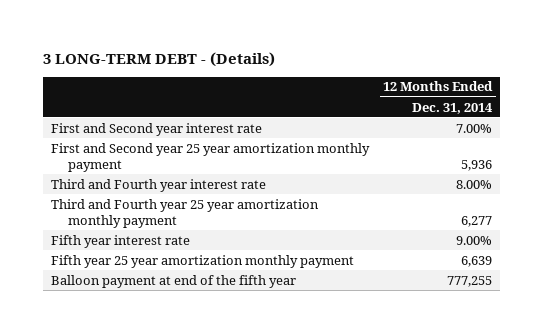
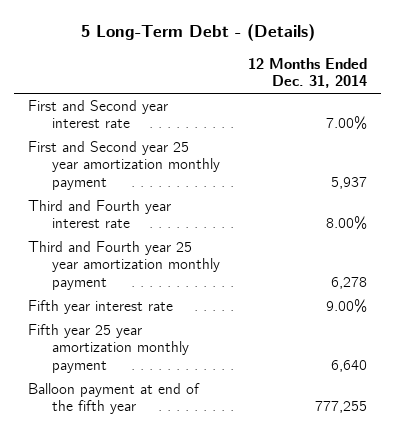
[43,51,276,67] 3 LONG-TERM DEBT - (Details) -> [80,24,315,42] 5 Long-Term Debt - (Details)
[461,159,493,171] 5,936 -> [331,176,368,189] 5,937
[461,215,493,227] 6,277 -> [331,276,368,289] 6,278
[461,255,493,267] 6,639 -> [331,359,368,372] 6,640

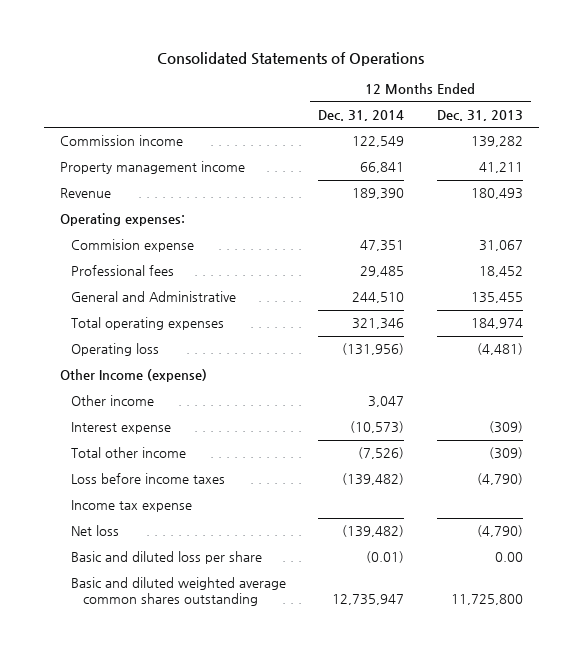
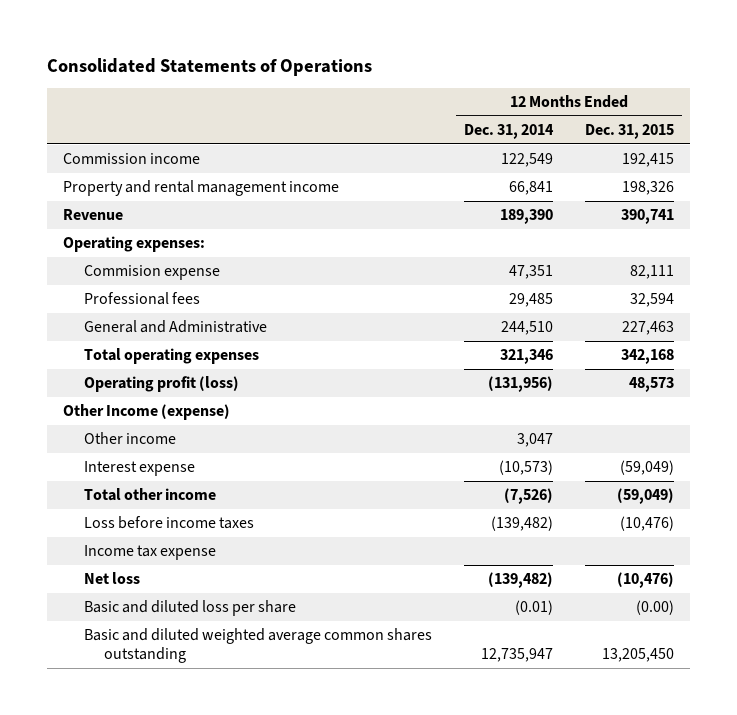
[436,109,523,121] Dec. 31, 2013 -> none
none -> [585,124,675,140] Dec. 31, 2015
[59,161,245,175] Property management income -> [63,180,340,197] Property and rental management income
[71,343,160,357] Operating loss -> [83,376,239,393] Operating profit (loss)

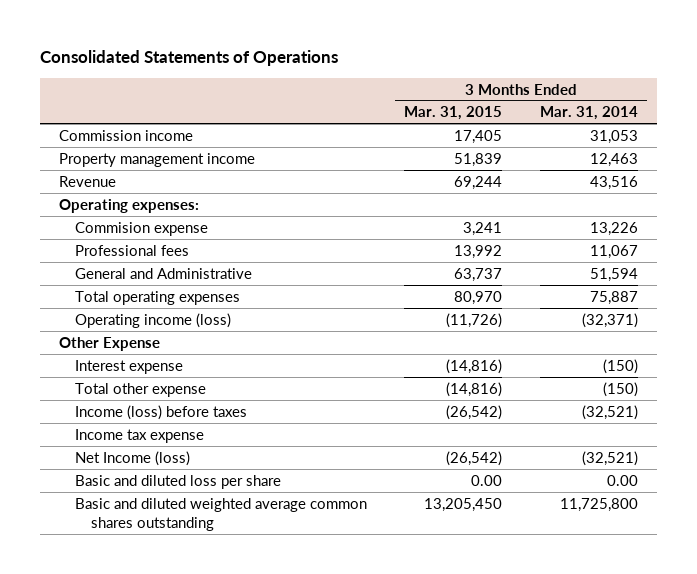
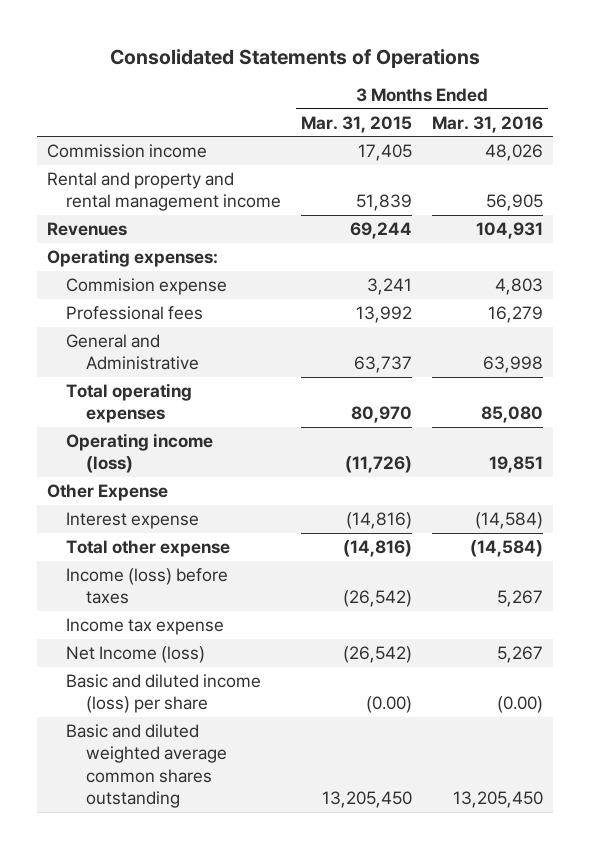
[540,106,639,121] Mar. 31, 2014 -> none
none -> [432,115,544,133] Mar. 31, 2016
[58,152,255,167] Property management income -> [46,171,282,212] Rental and property and rental management income
[58,175,116,187] Revenue -> [46,221,127,236] Revenues
[74,474,281,489] Basic and diluted loss per share -> [66,673,262,714] Basic and diluted income (loss) per share
[471,474,503,486] 0.00 -> [366,696,413,714] (0.00)

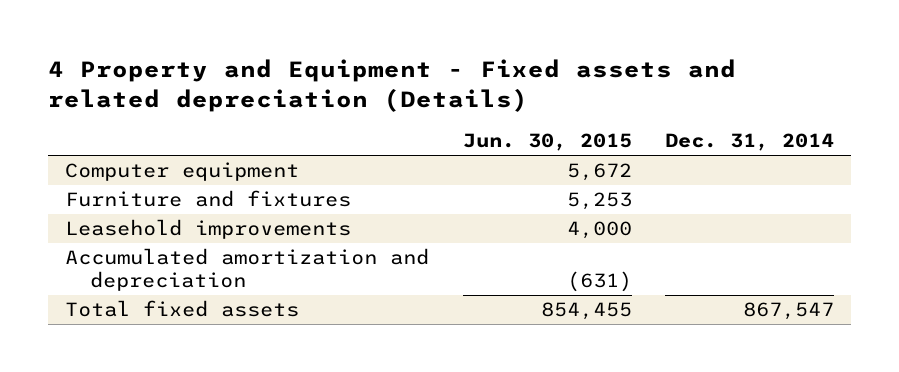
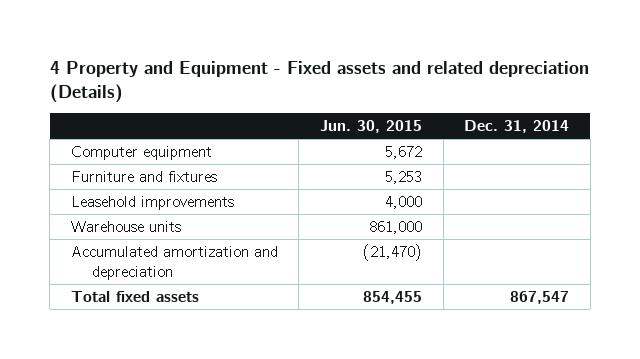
none -> [70,220,181,232] Warehouse units
[566,271,632,293] (631) -> [362,243,422,261] (21,470)

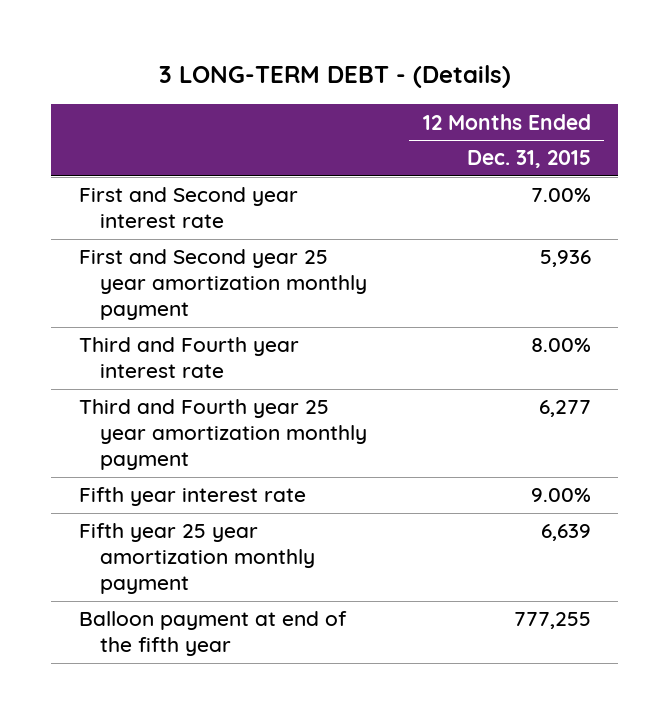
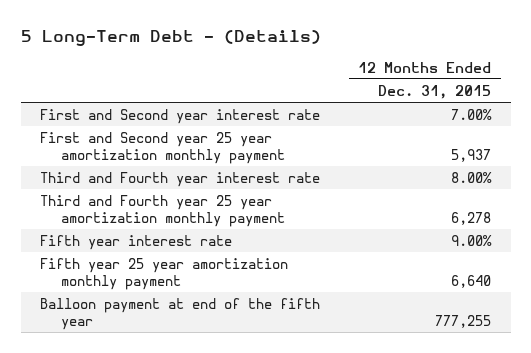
[158,65,511,89] 3 LONG-TERM DEBT - (Details) -> [20,29,321,46] 5 Long-Term Debt - (Details)
[539,250,591,268] 5,936 -> [451,148,492,162] 5,937
[538,400,591,418] 6,277 -> [451,211,492,225] 6,278
[540,524,591,542] 6,639 -> [451,274,492,288] 6,640

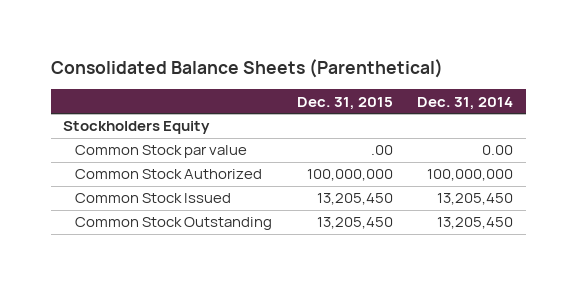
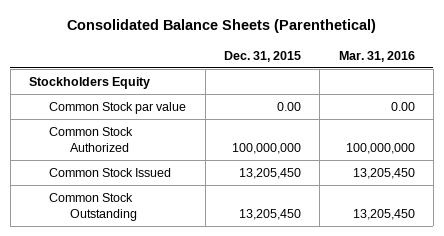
[417,96,514,110] Dec. 31, 2014 -> none
none -> [338,50,415,62] Mar. 31, 2016
[370,145,393,156] .00 -> [277,101,302,111] 0.00

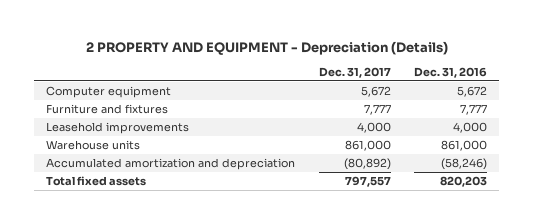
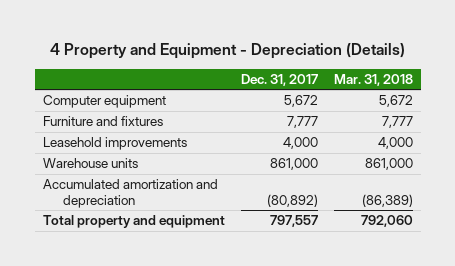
[85,40,448,55] 2 PROPERTY AND EQUIPMENT - Depreciation (Details) -> [49,43,405,60] 4 Property and Equipment - Depreciation (Details)
[414,66,488,78] Dec. 31, 2016 -> none
none -> [333,73,413,86] Mar. 31, 2018
[46,175,147,186] Total fixed assets -> [42,215,225,229] Total property and equipment

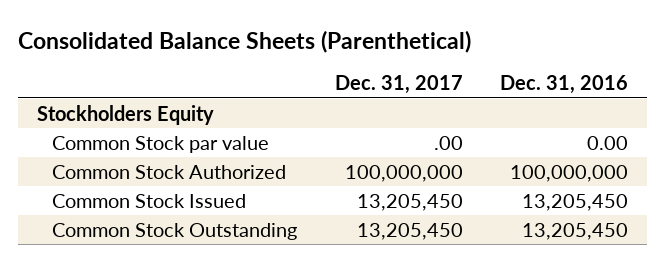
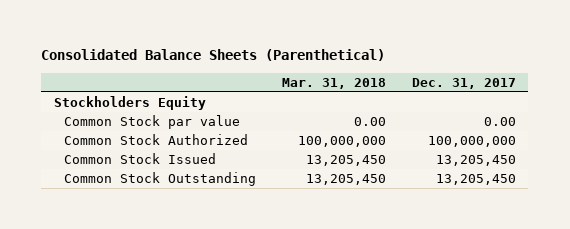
[500,74,629,94] Dec. 31, 2016 -> none
none -> [281,77,386,89] Mar. 31, 2018
[433,135,463,150] .00 -> [483,116,516,126] 0.00

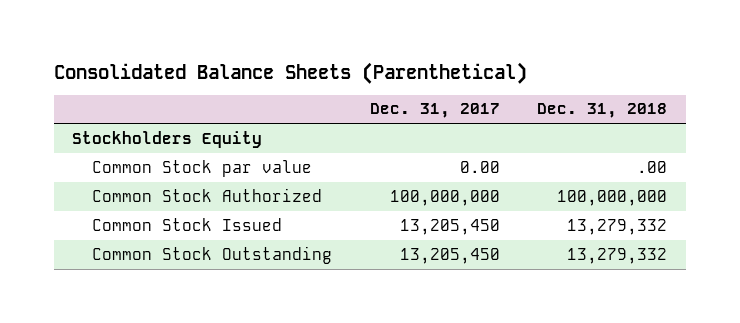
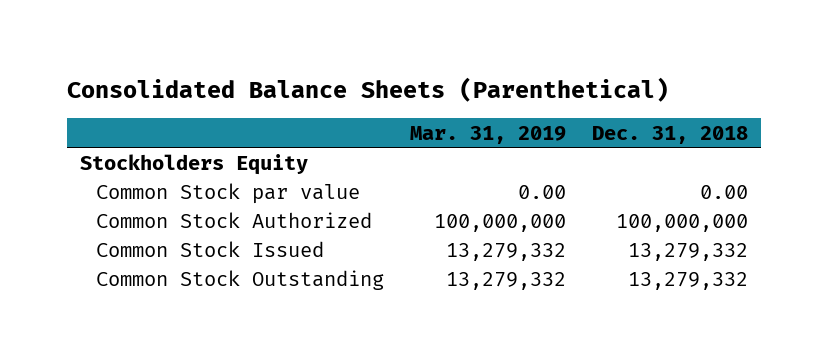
[369,103,500,119] Dec. 31, 2017 -> none
none -> [409,125,566,144] Mar. 31, 2019
[637,160,668,173] .00 -> [699,184,748,199] 0.00

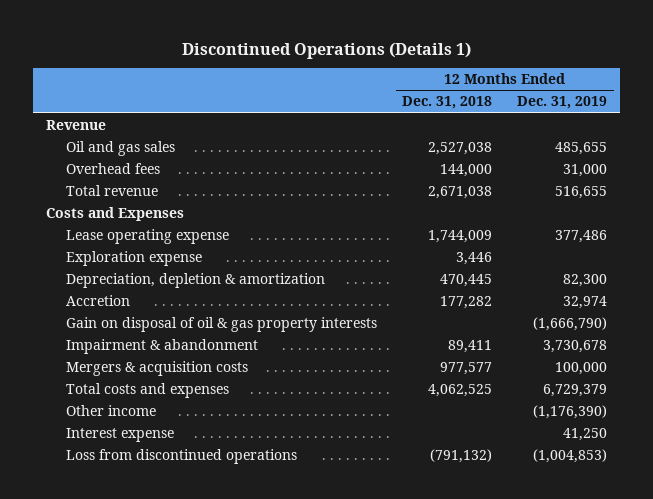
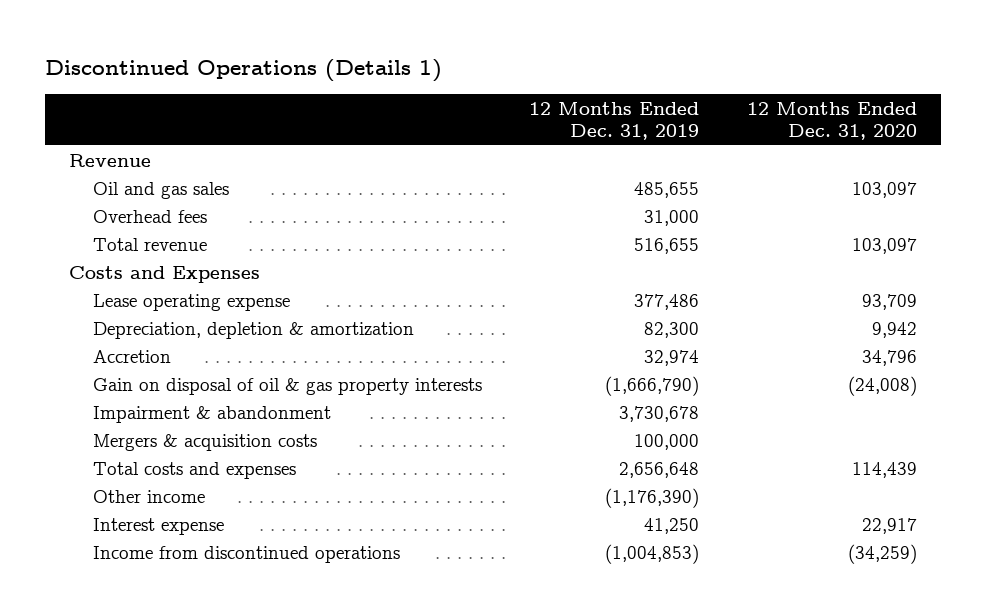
[402,96,493,110] Dec. 31, 2018 -> none
none -> [746,101,917,141] 12 Months Ended Dec. 31, 2020
[65,250,202,266] Exploration expense -> none
[543,383,608,397] 6,729,379 -> [619,461,700,478] 2,656,648
[65,448,297,464] Loss from discontinued operations -> [92,545,400,563] Income from discontinued operations

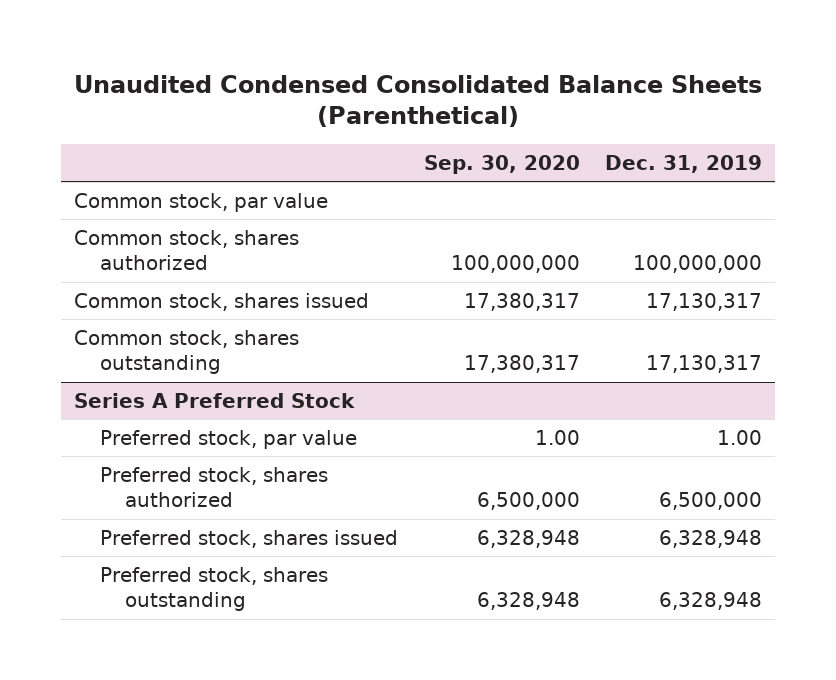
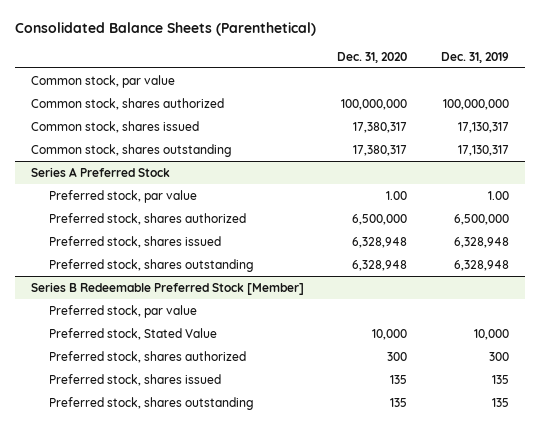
[74,74,763,127] Unaudited Condensed Consolidated Balance Sheets (Parenthetical) -> [14,22,316,37] Consolidated Balance Sheets (Parenthetical)
[423,155,580,175] Sep. 30, 2020 -> none
none -> [337,51,408,63] Dec. 31, 2020
none -> [31,281,305,295] Series B Redeemable Preferred Stock [Member]
none -> [48,304,197,318] Preferred stock, par value
none -> [48,327,217,340] Preferred stock, Stated Value
none -> [48,350,246,363] Preferred stock, shares authorized
none -> [48,373,221,386] Preferred stock, shares issued
none -> [48,396,254,410] Preferred stock, shares outstanding

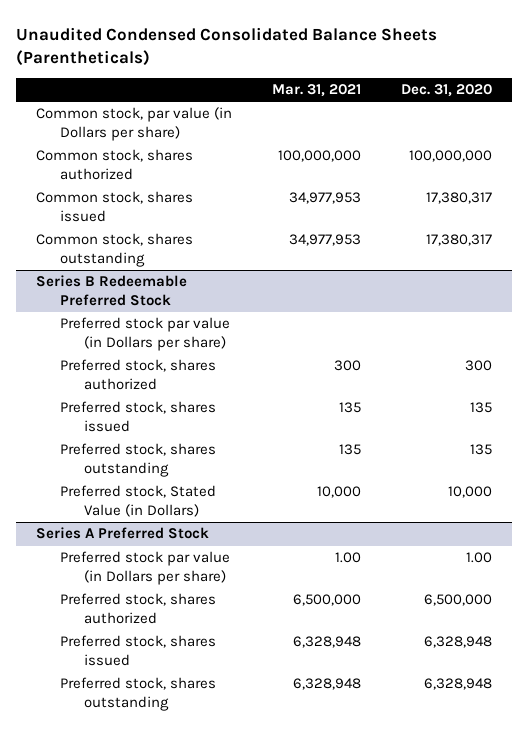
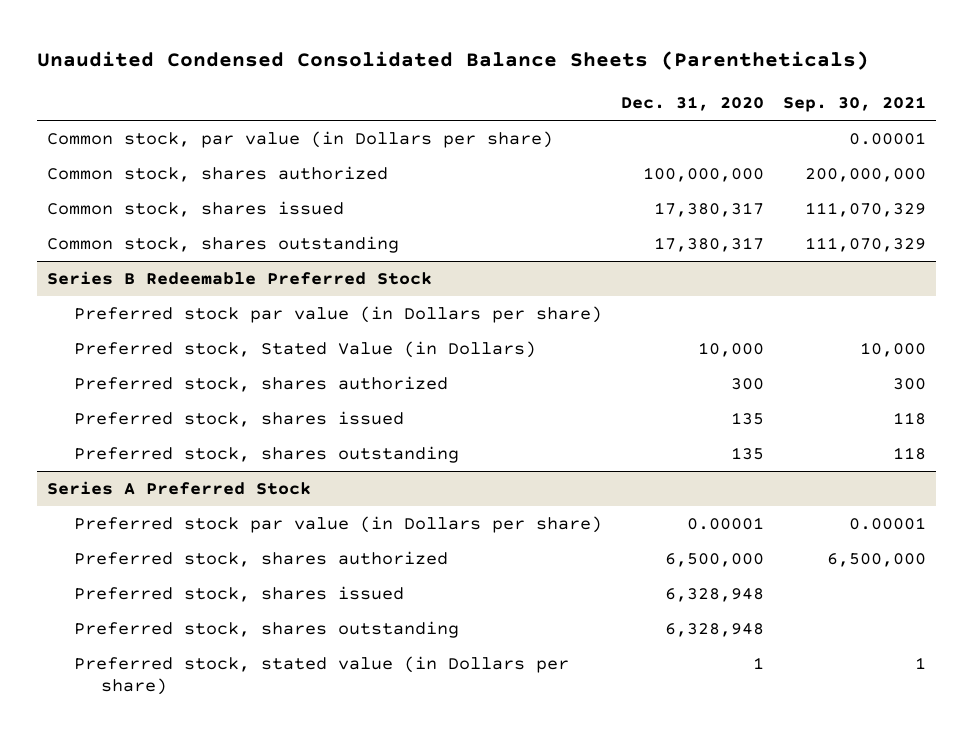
[272,84,362,98] Mar. 31, 2021 -> none
none -> [783,96,927,113] Sep. 30, 2021
[59,485,216,518] Preferred stock, Stated Value (in Dollars) -> [73,341,536,359] Preferred stock, Stated Value (in Dollars)
[466,552,493,564] 1.00 -> [686,517,764,531] 0.00001
none -> [73,656,569,695] Preferred stock, stated value (in Dollars per share)

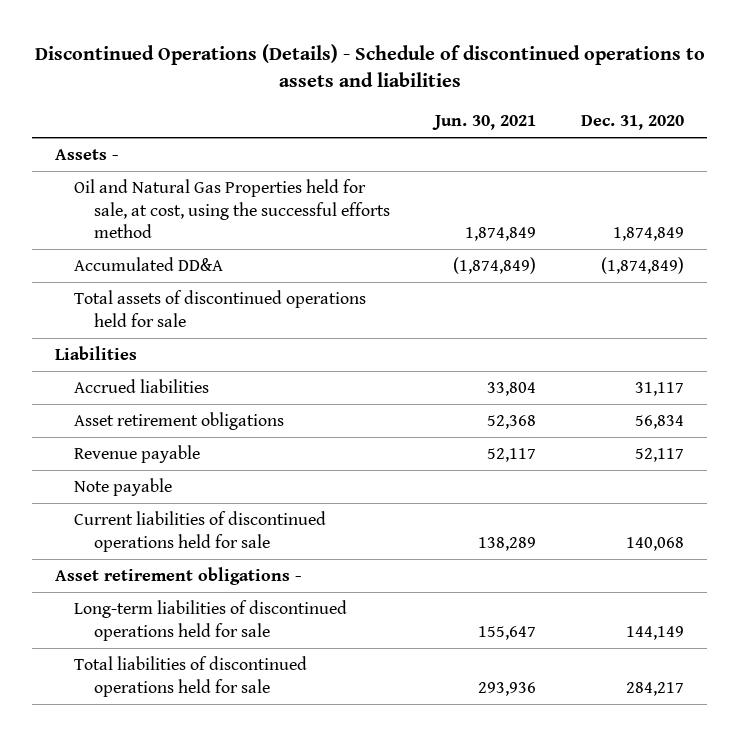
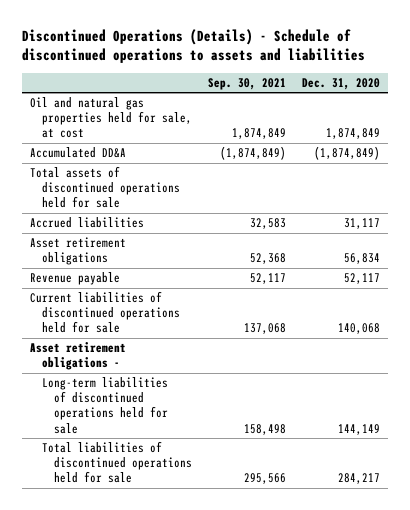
[432,115,537,131] Jun. 30, 2021 -> none
none -> [208,77,287,90] Sep. 30, 2021
[55,148,120,160] Assets - -> none
[74,178,390,239] Oil and Natural Gas Properties held for sale, at cost, using the successful efforts method -> [29,97,193,139] Oil and natural gas properties held for sale, at cost
[55,345,138,360] Liabilities -> none
[74,477,173,496] Note payable -> none

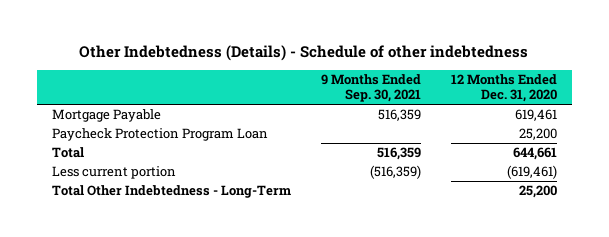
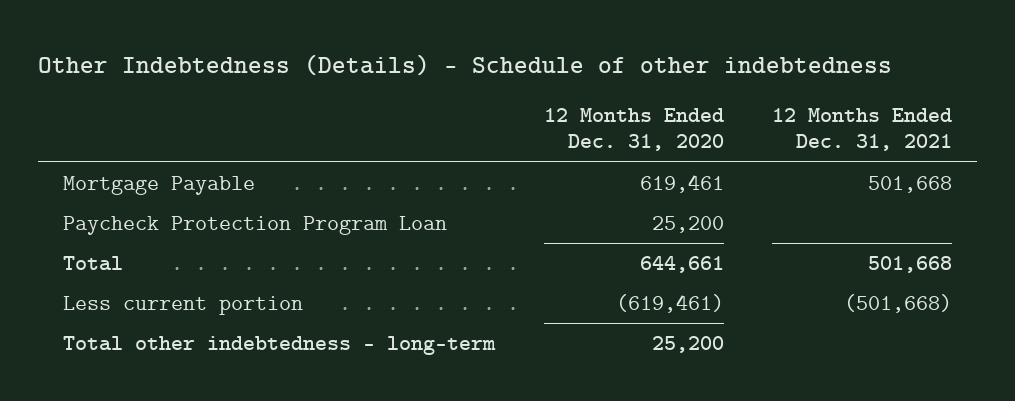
[320,74,421,103] 9 Months Ended Sep. 30, 2021 -> none
none -> [772,108,953,152] 12 Months Ended Dec. 31, 2021
[51,185,291,199] Total Other Indebtedness - Long-Term -> [62,335,496,355] Total other indebtedness - long-term

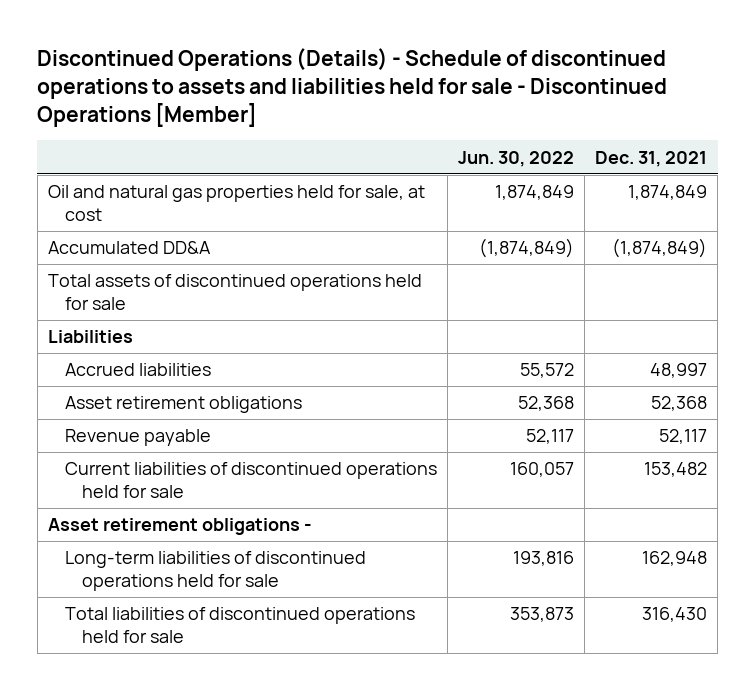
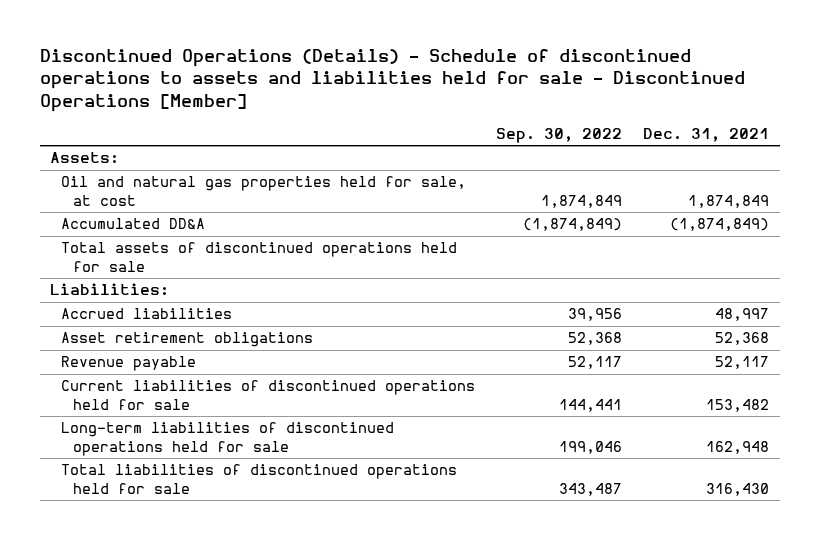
[458,150,575,167] Jun. 30, 2022 -> none
none -> [496,127,623,143] Sep. 30, 2022
none -> [50,152,120,165] Assets:
[47,330,133,344] Liabilities -> [50,283,170,297] Liabilities:
[47,518,312,536] Asset retirement obligations - -> none

